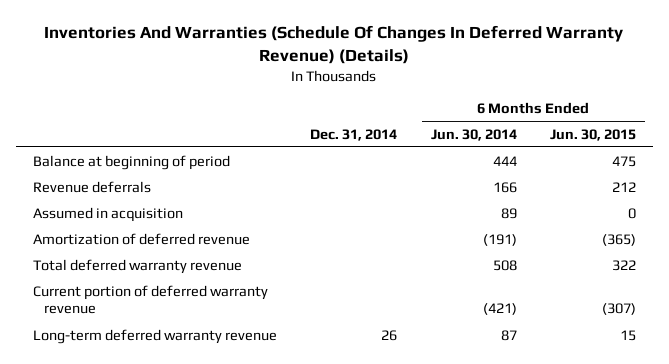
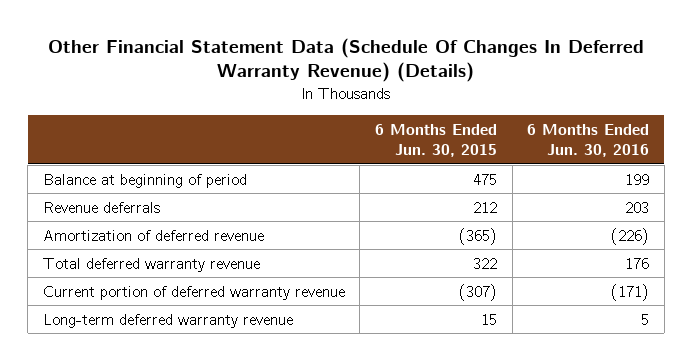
[44,25,624,65] Inventories And Warranties (Schedule Of Changes In Deferred Warranty Revenue) (Details) -> [47,37,644,83] Other Financial Statement Data (Schedule Of Changes In Deferred Warranty Revenue) (Details)
[310,128,398,141] Dec. 31, 2014 -> none
[430,128,517,141] Jun. 30, 2014 -> none
none -> [527,123,650,158] 6 Months Ended Jun. 30, 2016
[32,206,183,222] Assumed in acquisition -> none

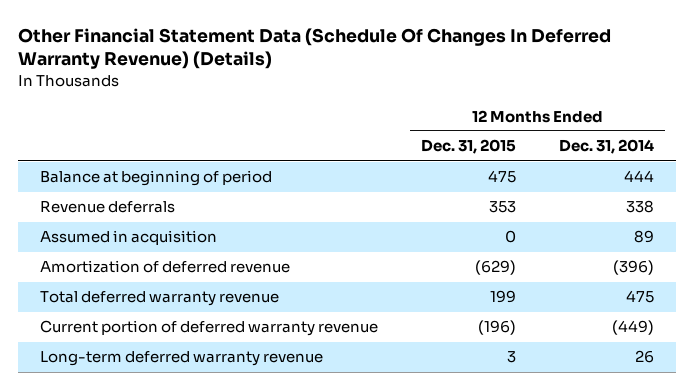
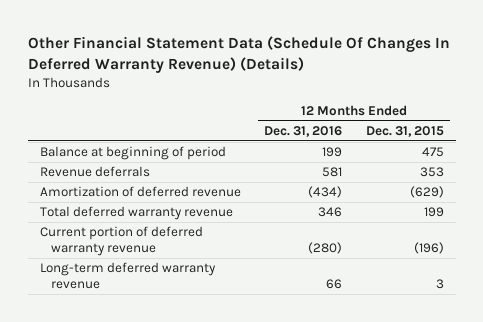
[559,139,655,155] Dec. 31, 2014 -> none
none -> [264,125,343,137] Dec. 31, 2016
[39,230,217,246] Assumed in acquisition -> none

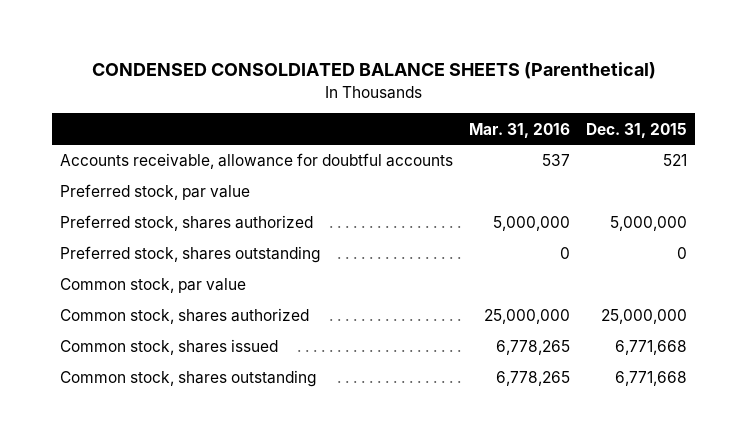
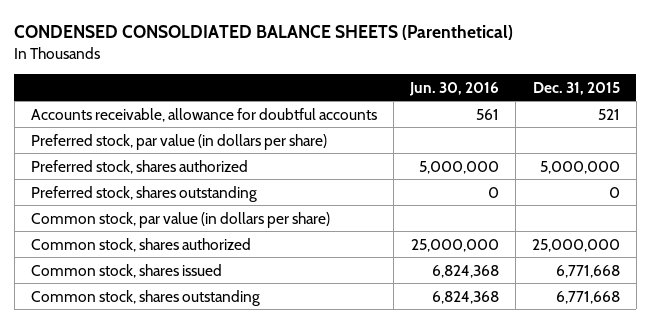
[469,122,571,138] Mar. 31, 2016 -> none
none -> [408,81,499,96] Jun. 30, 2016
[60,184,251,201] Preferred stock, par value -> [30,133,327,150] Preferred stock, par value (in dollars per share)
[60,278,247,294] Common stock, par value -> [30,211,330,228] Common stock, par value (in dollars per share)

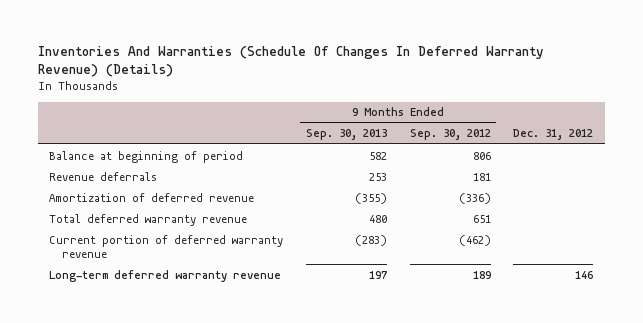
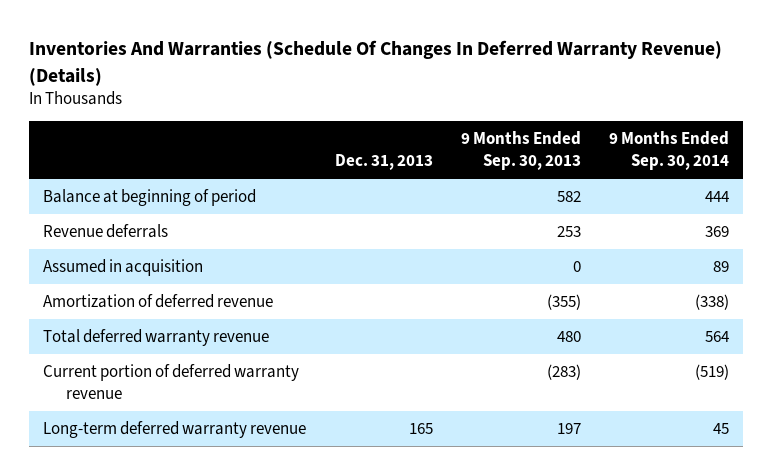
[409,129,491,141] Sep. 30, 2012 -> none
[513,129,594,141] Dec. 31, 2012 -> none
none -> [334,154,433,171] Dec. 31, 2013
none -> [609,131,730,171] 9 Months Ended Sep. 30, 2014
none -> [43,259,204,277] Assumed in acquisition

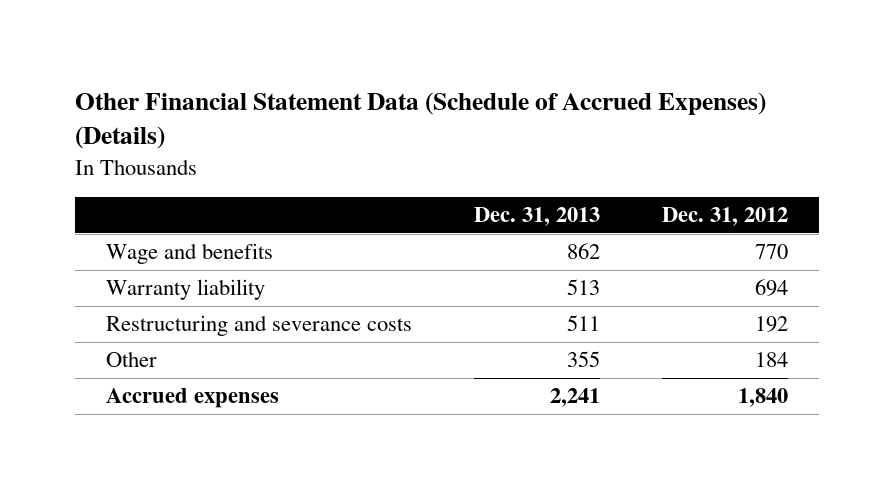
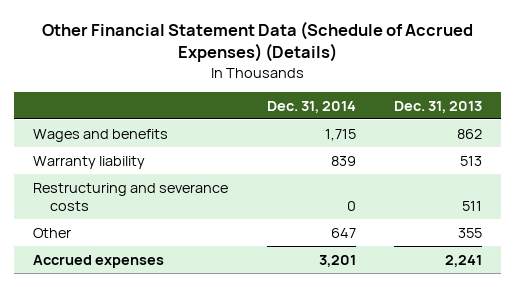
[662,207,789,227] Dec. 31, 2012 -> none
none -> [266,100,356,113] Dec. 31, 2014
[106,243,274,265] Wage and benefits -> [33,128,169,142] Wages and benefits

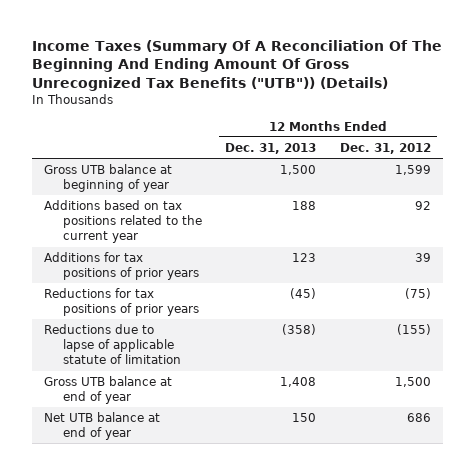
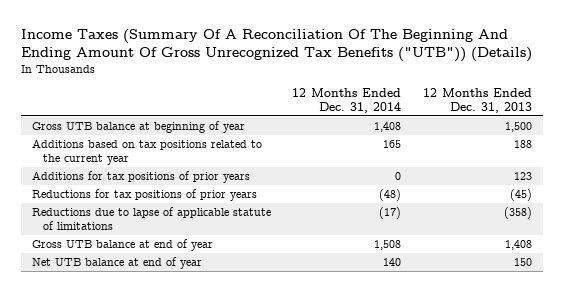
[340,142,432,154] Dec. 31, 2012 -> none
none -> [292,88,402,113] 12 Months Ended Dec. 31, 2014
[43,323,181,365] Reductions due to lapse of applicable statute of limitation -> [31,206,271,230] Reductions due to lapse of applicable statute of limitations

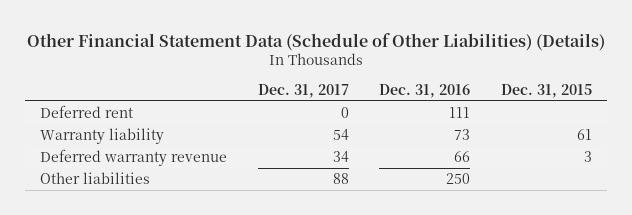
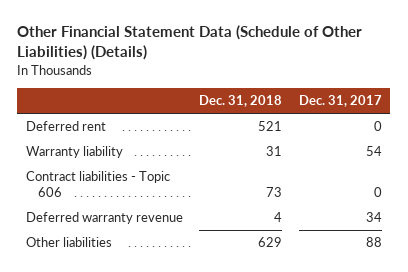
[379,84,471,99] Dec. 31, 2016 -> none
[500,84,592,99] Dec. 31, 2015 -> none
none -> [199,95,283,108] Dec. 31, 2018
none -> [25,171,170,198] Contract liabilities - Topic 606

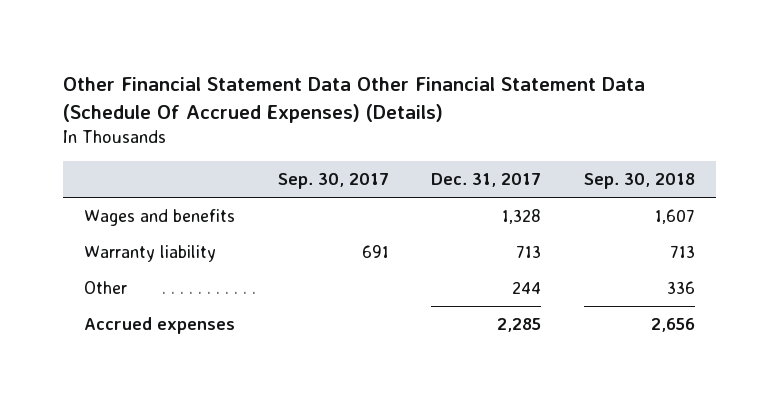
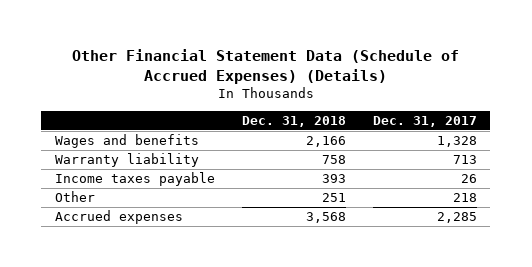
[62,76,645,123] Other Financial Statement Data Other Financial Statement Data (Schedule Of Accrued Expenses) (Details) -> [71,49,459,84] Other Financial Statement Data (Schedule of Accrued Expenses) (Details)
[277,173,389,190] Sep. 30, 2017 -> none
[583,173,695,190] Sep. 30, 2018 -> none
none -> [241,116,346,128] Dec. 31, 2018
none -> [54,172,215,187] Income taxes payable
[512,281,542,295] 244 -> [452,193,477,203] 218

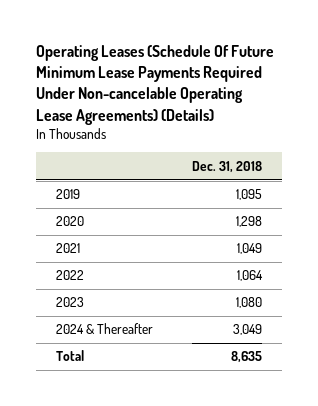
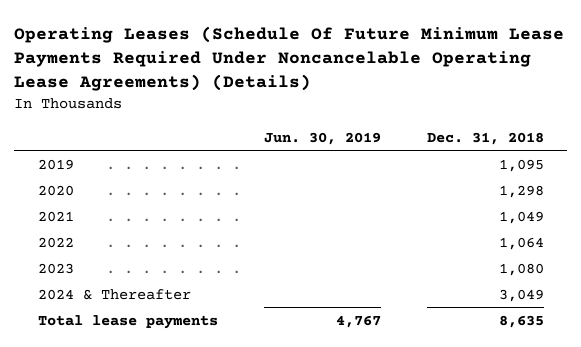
[36,45,275,125] Operating Leases (Schedule Of Future Minimum Lease Payments Required Under Non-cancelable Operating Lease Agreements) (Details) -> [14,25,565,92] Operating Leases (Schedule Of Future Minimum Lease Payments Required Under Noncancelable Operating Lease Agreements) (Details)
none -> [263,131,381,145] Jun. 30, 2019
[55,350,84,362] Total -> [37,314,218,329] Total lease payments

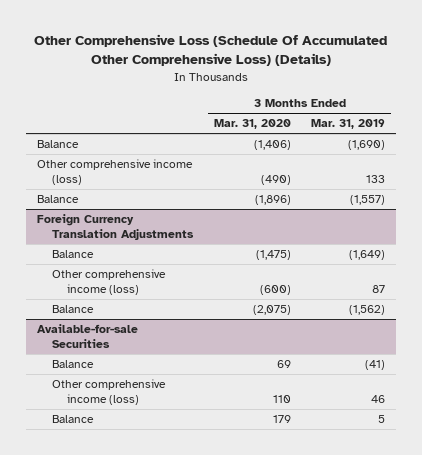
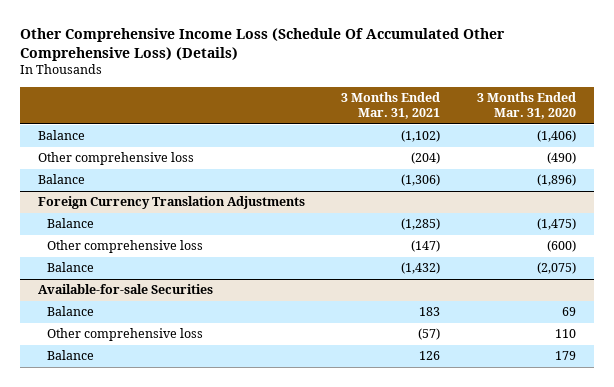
[34,34,388,67] Other Comprehensive Loss (Schedule Of Accumulated Other Comprehensive Loss) (Details) -> [19,27,505,61] Other Comprehensive Income Loss (Schedule Of Accumulated Other Comprehensive Loss) (Details)
[311,119,386,130] Mar. 31, 2019 -> none
none -> [341,92,441,120] 3 Months Ended Mar. 31, 2021
[36,159,193,185] Other comprehensive income (loss) -> [37,152,194,166] Other comprehensive loss
[51,269,166,295] Other comprehensive income (loss) -> [47,240,204,254] Other comprehensive loss
[51,379,166,405] Other comprehensive income (loss) -> [47,328,204,342] Other comprehensive loss

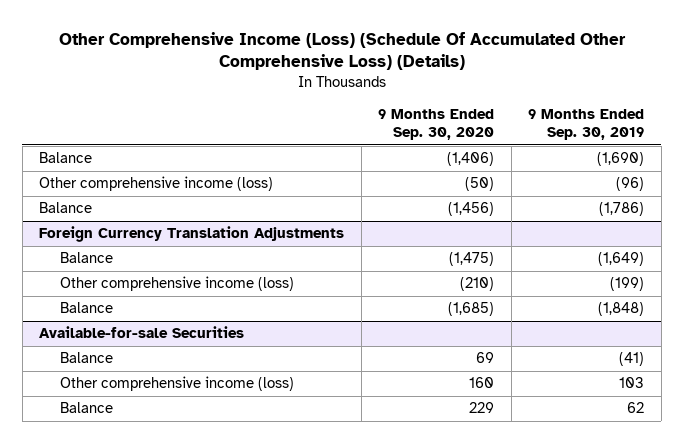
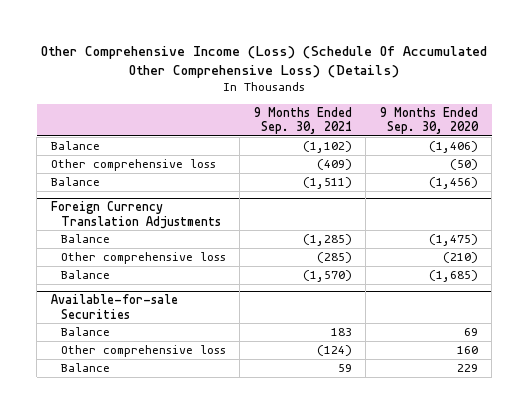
[528,108,645,141] 9 Months Ended Sep. 30, 2019 -> none
none -> [253,106,352,135] 9 Months Ended Sep. 30, 2021
[39,176,274,192] Other comprehensive income (loss) -> [50,159,216,172] Other comprehensive loss
[59,276,294,292] Other comprehensive income (loss) -> [60,252,226,265] Other comprehensive loss
[59,376,294,392] Other comprehensive income (loss) -> [60,345,226,358] Other comprehensive loss

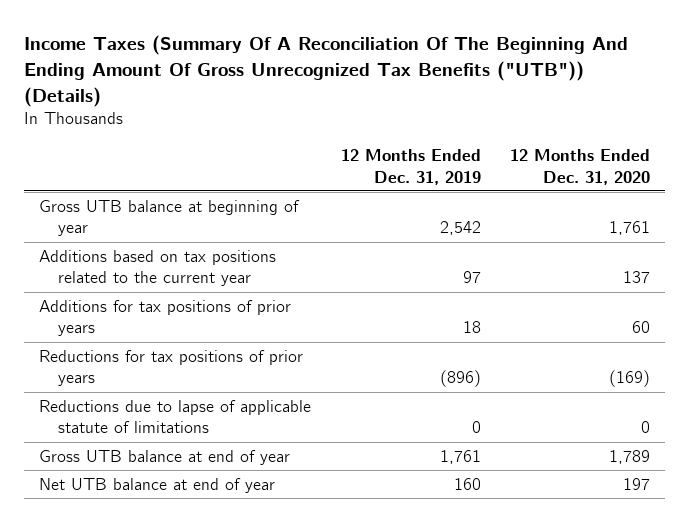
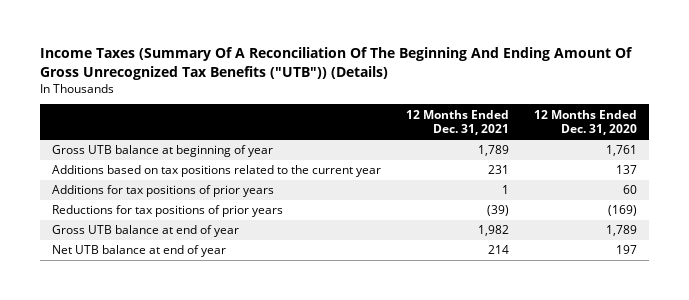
[340,148,481,185] 12 Months Ended Dec. 31, 2019 -> none
none -> [406,109,510,136] 12 Months Ended Dec. 31, 2021
[39,399,312,434] Reductions due to lapse of applicable statute of limitations -> none

